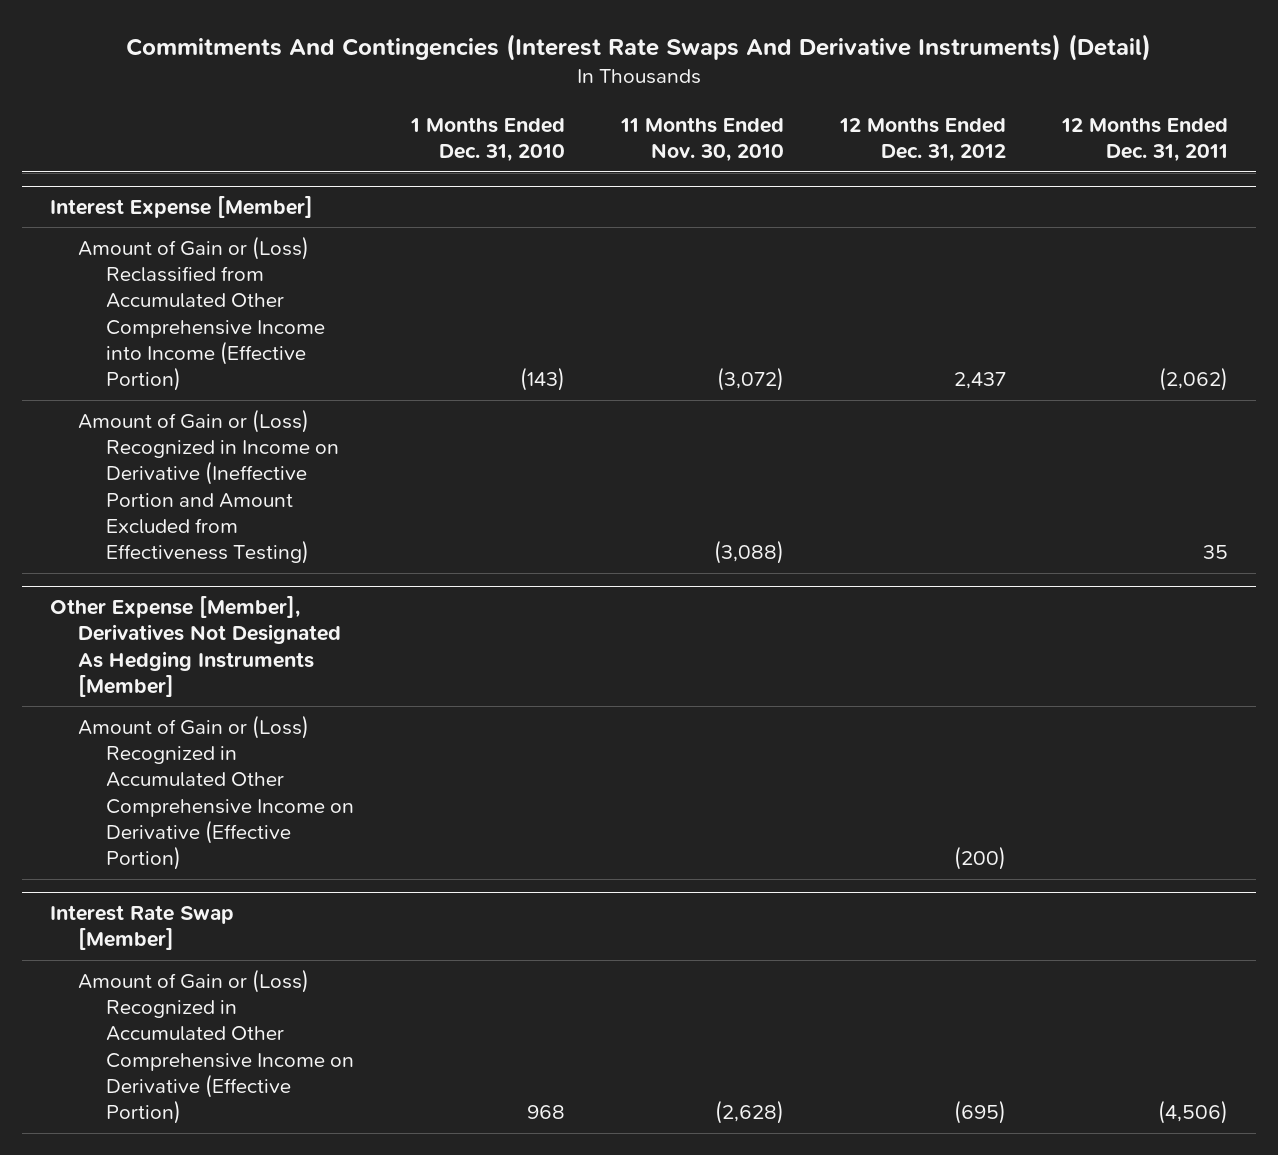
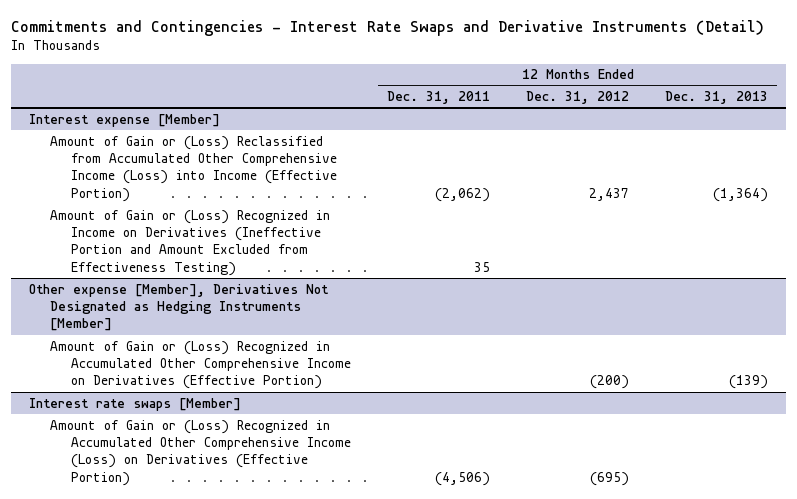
[126,33,1152,61] Commitments And Contingencies (Interest Rate Swaps And Derivative Instruments) (Detail) -> [11,20,765,37] Commitments and Contingencies - Interest Rate Swaps and Derivative Instruments (Detail)
[409,116,565,163] 1 Months Ended Dec. 31, 2010 -> none
[619,116,784,163] 11 Months Ended Nov. 30, 2010 -> none
none -> [664,90,768,104] Dec. 31, 2013
[50,195,314,218] Interest Expense [Member] -> [29,113,221,127] Interest expense [Member]
[78,235,326,392] Amount of Gain or (Loss) Reclassified from Accumulated Other Comprehensive Income into Income (Effective Portion) -> [50,135,338,202] Amount of Gain or (Loss) Reclassified from Accumulated Other Comprehensive Income (Loss) into Income (Effective Portion)
[78,408,340,565] Amount of Gain or (Loss) Recognized in Income on Derivative (Ineffective Portion and Amount Excluded from Effectiveness Testing) -> [50,209,331,276] Amount of Gain or (Loss) Recognized in Income on Derivatives (Ineffective Portion and Amount Excluded from Effectiveness Testing)
[50,595,342,697] Other Expense [Member], Derivatives Not Designated As Hedging Instruments [Member] -> [29,283,330,332] Other expense [Member], Derivatives Not Designated as Hedging Instruments [Member]
[78,714,355,871] Amount of Gain or (Loss) Recognized in Accumulated Other Comprehensive Income on Derivative (Effective Portion) -> [50,340,352,390] Amount of Gain or (Loss) Recognized in Accumulated Other Comprehensive Income on Derivatives (Effective Portion)
[50,904,235,951] Interest Rate Swap [Member] -> [29,397,242,411] Interest rate swaps [Member]
[78,968,355,1125] Amount of Gain or (Loss) Recognized in Accumulated Other Comprehensive Income on Derivative (Effective Portion) -> [50,419,352,486] Amount of Gain or (Loss) Recognized in Accumulated Other Comprehensive Income (Loss) on Derivatives (Effective Portion)

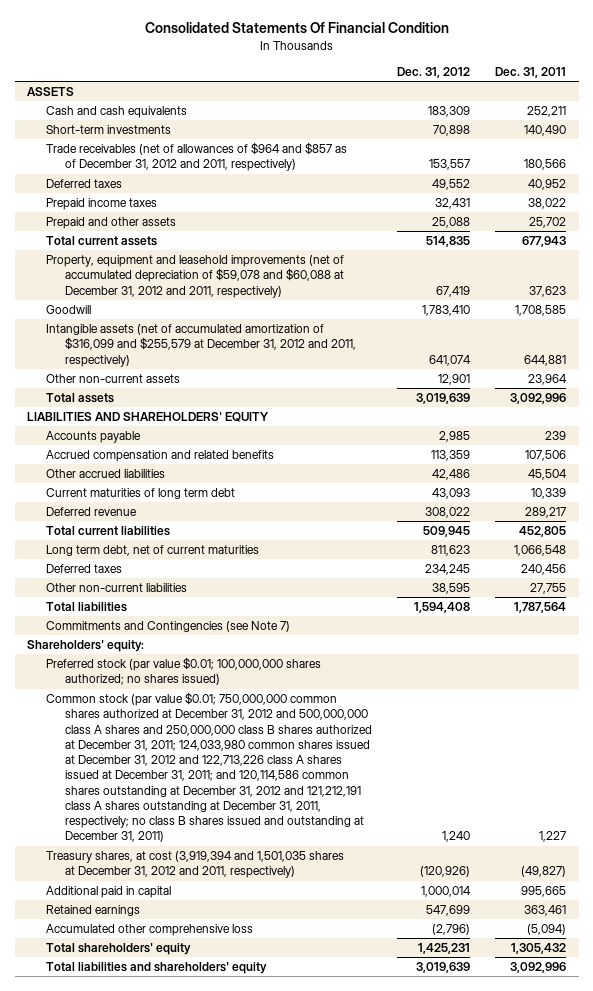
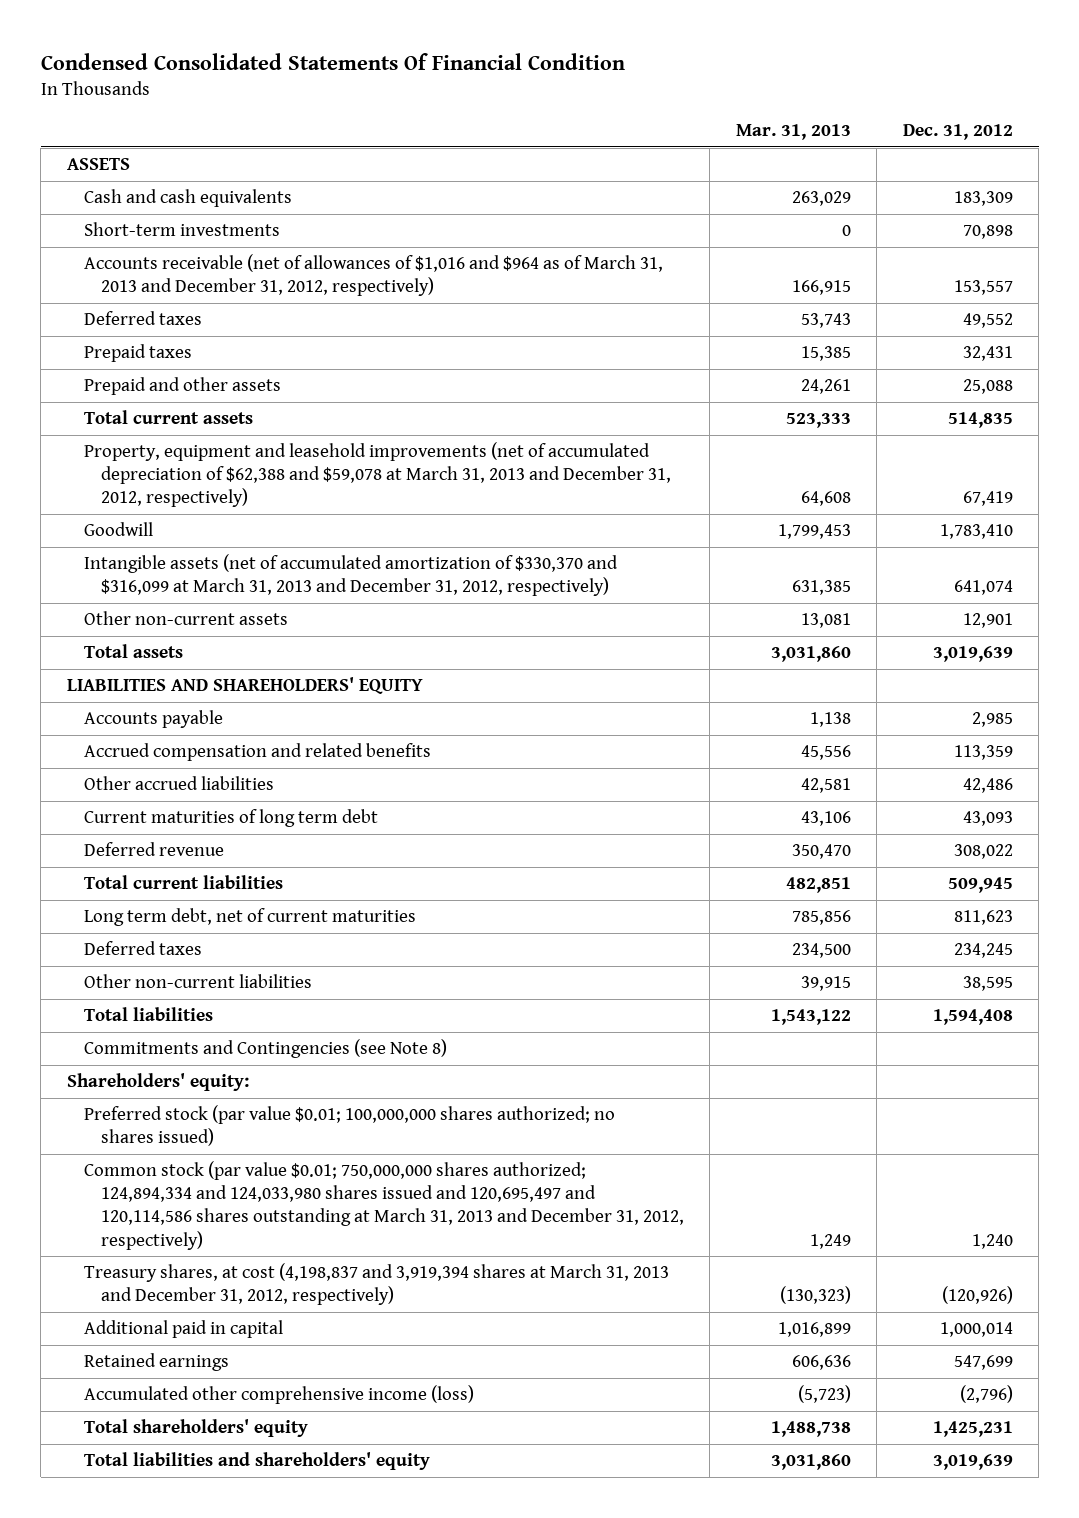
[144,22,449,34] Consolidated Statements Of Financial Condition -> [40,53,625,71] Condensed Consolidated Statements Of Financial Condition
[494,66,566,78] Dec. 31, 2011 -> none
none -> [735,124,851,141] Mar. 31, 2013
[45,142,347,172] Trade receivables (net of allowances of $964 and $857 as of December 31, 2012 and 2011, respectively) -> [83,254,663,297] Accounts receivable (net of allowances of $1,016 and $964 as of March 31, 2013 and December 31, 2012, respectively)
[45,198,157,211] Prepaid income taxes -> [83,344,192,363] Prepaid taxes
[45,255,344,298] Property, equipment and leasehold improvements (net of accumulated depreciation of $59,078 and $60,088 at December 31, 2012 and 2011, respectively) -> [83,442,671,508] Property, equipment and leasehold improvements (net of accumulated depreciation of $62,388 and $59,078 at March 31, 2013 and December 31, 2012, respectively)
[45,324,356,367] Intangible assets (net of accumulated amortization of $316,099 and $255,579 at December 31, 2012 and 2011, respectively) -> [83,554,618,597] Intangible assets (net of accumulated amortization of $330,370 and $316,099 at March 31, 2013 and December 31, 2012, respectively)
[45,621,290,633] Commitments and Contingencies (see Note 7) -> [83,1039,447,1059] Commitments and Contingencies (see Note 8)
[45,692,372,843] Common stock (par value $0.01; 750,000,000 common shares authorized at December 31, 2012 and 500,000,000 class A shares and 250,000,000 class B shares authorized at December 31, 2011; 124,033,980 common shares issued at December 31, 2012 and 122,713,226 class A shares issued at December 31, 2011; and 120,114,586 common shares outstanding at December 31, 2012 and 121,212,191 class A shares outstanding at December 31, 2011, respectively; no class B shares issued and outstanding at December 31, 2011) -> [83,1161,684,1250] Common stock (par value $0.01; 750,000,000 shares authorized; 124,894,334 and 124,033,980 shares issued and 120,695,497 and 120,114,586 shares outstanding at March 31, 2013 and December 31, 2012, respectively)
[45,851,344,879] Treasury shares, at cost (3,919,394 and 1,501,035 shares at December 31, 2012 and 2011, respectively) -> [83,1263,669,1306] Treasury shares, at cost (4,198,837 and 3,919,394 shares at March 31, 2013 and December 31, 2012, respectively)
[45,924,253,937] Accumulated other comprehensive loss -> [83,1385,474,1405] Accumulated other comprehensive income (loss)

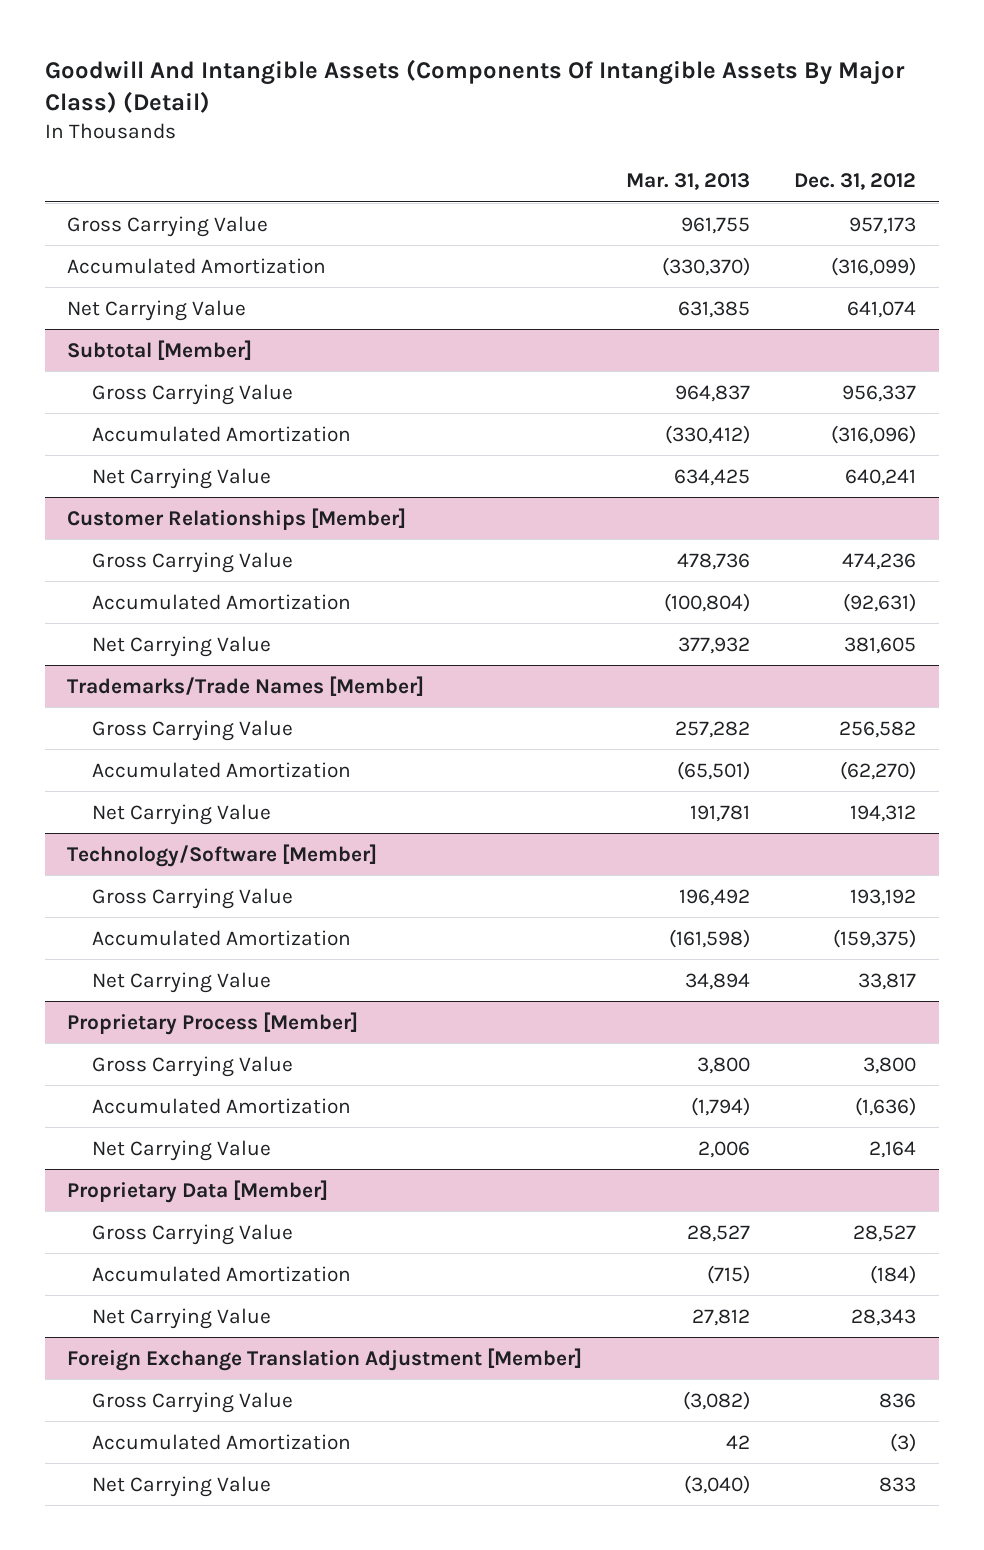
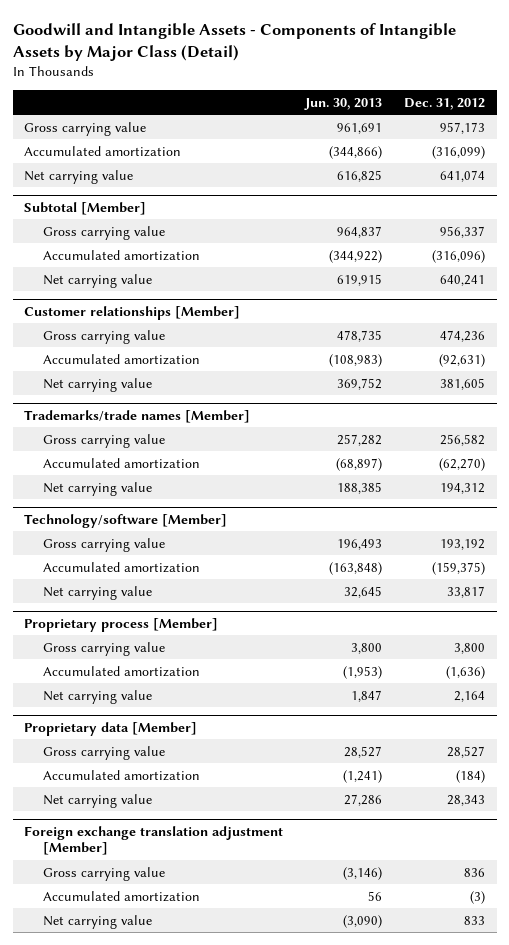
[45,58,906,114] Goodwill And Intangible Assets (Components Of Intangible Assets By Major Class) (Detail) -> [12,22,456,61] Goodwill and Intangible Assets - Components of Intangible Assets by Major Class (Detail)
[626,173,751,191] Mar. 31, 2013 -> none
none -> [304,98,383,111] Jun. 30, 2013
[67,215,269,237] Gross Carrying Value -> [23,121,146,136] Gross carrying value
[67,257,327,274] Accumulated Amortization -> [23,145,181,157] Accumulated amortization
[67,299,247,321] Net Carrying Value -> [23,169,133,184] Net carrying value
[92,383,294,405] Gross Carrying Value -> [42,225,165,240] Gross carrying value
[92,425,352,442] Accumulated Amortization -> [42,249,200,261] Accumulated amortization
[92,467,272,489] Net Carrying Value -> [42,273,152,288] Net carrying value
[67,507,407,530] Customer Relationships [Member] -> [23,305,240,320] Customer relationships [Member]
[92,551,294,573] Gross Carrying Value -> [42,329,165,344] Gross carrying value
[92,593,352,610] Accumulated Amortization -> [42,353,200,365] Accumulated amortization
[92,635,272,657] Net Carrying Value -> [42,377,152,392] Net carrying value
[67,675,425,696] Trademarks/Trade Names [Member] -> [23,409,250,423] Trademarks/trade names [Member]
[92,719,294,741] Gross Carrying Value -> [42,433,165,448] Gross carrying value
[92,761,352,778] Accumulated Amortization -> [42,457,200,469] Accumulated amortization
[92,803,272,825] Net Carrying Value -> [42,481,152,496] Net carrying value
[67,843,378,867] Technology/Software [Member] -> [23,513,227,528] Technology/software [Member]
[92,887,294,909] Gross Carrying Value -> [42,537,165,552] Gross carrying value
[92,929,352,946] Accumulated Amortization -> [42,561,200,573] Accumulated amortization
[92,971,272,993] Net Carrying Value -> [42,585,152,600] Net carrying value
[67,1011,359,1035] Proprietary Process [Member] -> [23,617,218,632] Proprietary process [Member]
[92,1055,294,1077] Gross Carrying Value -> [42,641,165,656] Gross carrying value
[92,1097,352,1114] Accumulated Amortization -> [42,665,200,677] Accumulated amortization
[92,1139,272,1161] Net Carrying Value -> [42,689,152,704] Net carrying value
[67,1179,329,1203] Proprietary Data [Member] -> [23,721,197,736] Proprietary data [Member]
[92,1223,294,1245] Gross Carrying Value -> [42,745,165,760] Gross carrying value
[92,1265,352,1282] Accumulated Amortization -> [42,769,200,781] Accumulated amortization
[92,1307,272,1329] Net Carrying Value -> [42,793,152,808] Net carrying value
[67,1347,583,1371] Foreign Exchange Translation Adjustment [Member] -> [23,825,283,856] Foreign exchange translation adjustment [Member]
[92,1391,294,1413] Gross Carrying Value -> [42,866,165,881] Gross carrying value
[92,1433,352,1450] Accumulated Amortization -> [42,890,200,902] Accumulated amortization
[92,1475,272,1497] Net Carrying Value -> [42,914,152,929] Net carrying value

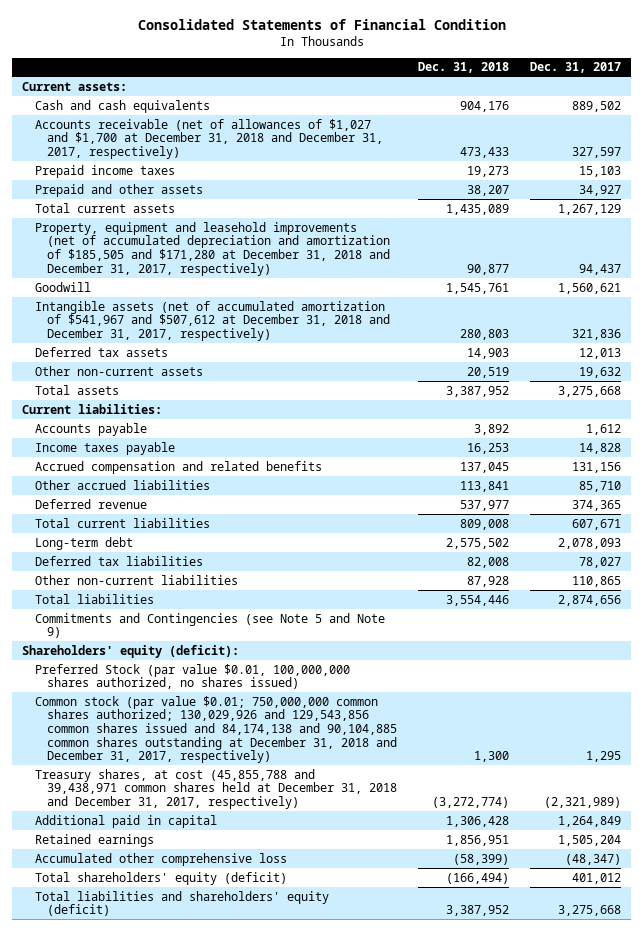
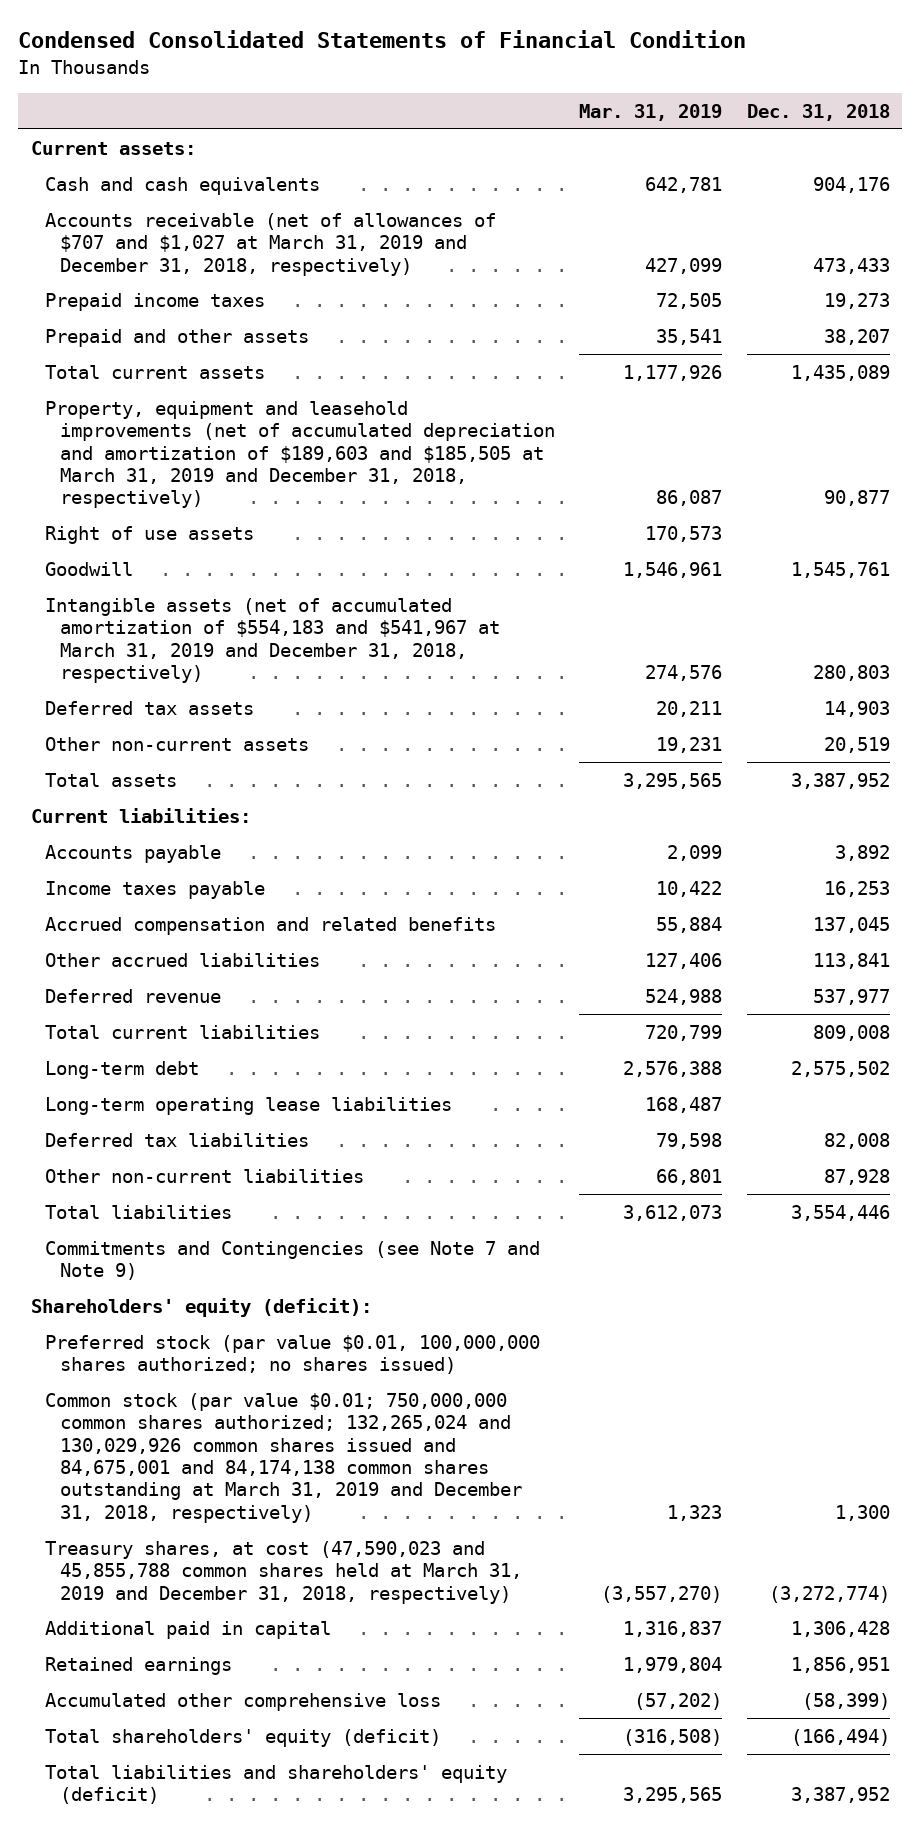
[137,19,506,31] Consolidated Statements of Financial Condition -> [18,29,747,48] Condensed Consolidated Statements of Financial Condition
[530,62,622,74] Dec. 31, 2017 -> none
none -> [579,103,723,121] Mar. 31, 2019
[34,118,384,159] Accounts receivable (net of allowances of $1,027 and $1,700 at December 31, 2018 and December 31, 2017, respectively) -> [45,212,497,276] Accounts receivable (net of allowances of $707 and $1,027 at March 31, 2019 and December 31, 2018, respectively)
[34,221,391,276] Property, equipment and leasehold improvements (net of accumulated depreciation and amortization of $185,505 and $171,280 at December 31, 2018 and December 31, 2017, respectively) -> [45,400,555,509] Property, equipment and leasehold improvements (net of accumulated depreciation and amortization of $189,603 and $185,505 at March 31, 2019 and December 31, 2018, respectively)
none -> [45,525,255,544] Right of use assets
[34,300,391,341] Intangible assets (net of accumulated amortization of $541,967 and $507,612 at December 31, 2018 and December 31, 2017, respectively) -> [45,597,500,683] Intangible assets (net of accumulated amortization of $554,183 and $541,967 at March 31, 2019 and December 31, 2018, respectively)
none -> [45,1096,453,1115] Long-term operating lease liabilities
[34,612,385,639] Commitments and Contingencies (see Note 5 and Note 9) -> [45,1240,541,1281] Commitments and Contingencies (see Note 7 and Note 9)
[34,663,350,690] Preferred Stock (par value $0.01, 100,000,000 shares authorized, no shares issued) -> [45,1334,541,1375] Preferred stock (par value $0.01, 100,000,000 shares authorized; no shares issued)
[34,695,398,764] Common stock (par value $0.01; 750,000,000 common shares authorized; 130,029,926 and 129,543,856 common shares issued and 84,174,138 and 90,104,885 common shares outstanding at December 31, 2018 and December 31, 2017, respectively) -> [45,1392,522,1523] Common stock (par value $0.01; 750,000,000 common shares authorized; 132,265,024 and 130,029,926 common shares issued and 84,675,001 and 84,174,138 common shares outstanding at March 31, 2019 and December 31, 2018, respectively)
[34,768,398,809] Treasury shares, at cost (45,855,788 and 39,438,971 common shares held at December 31, 2018 and December 31, 2017, respectively) -> [45,1540,522,1604] Treasury shares, at cost (47,590,023 and 45,855,788 common shares held at March 31, 2019 and December 31, 2018, respectively)

